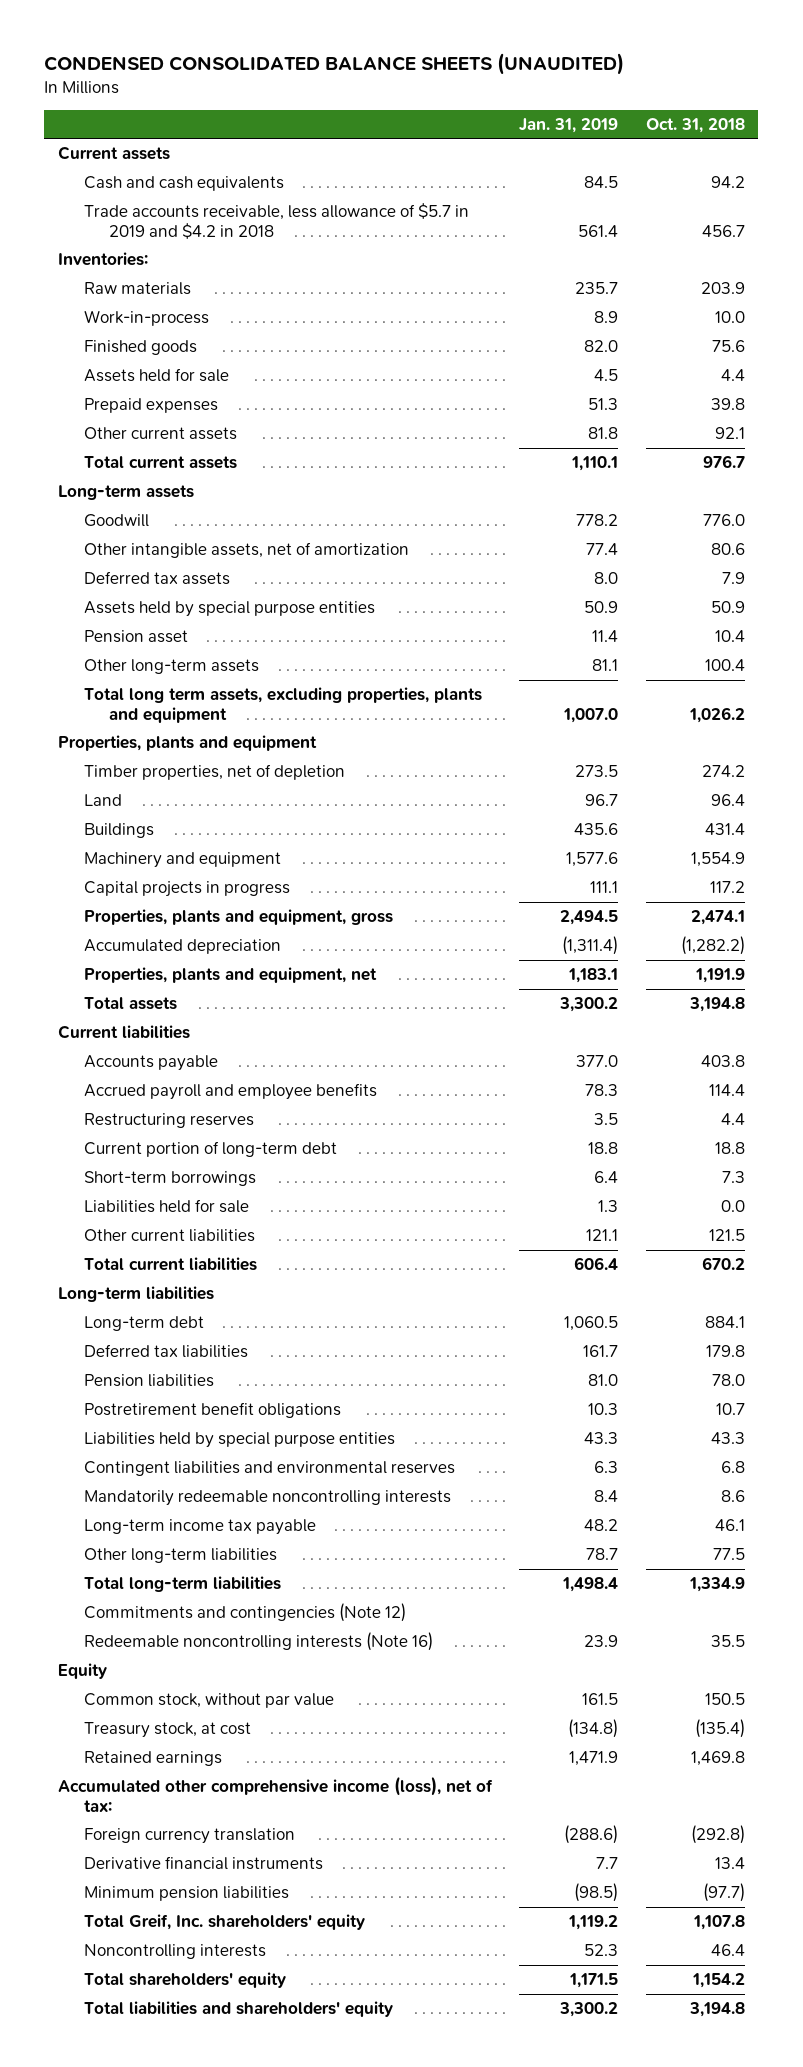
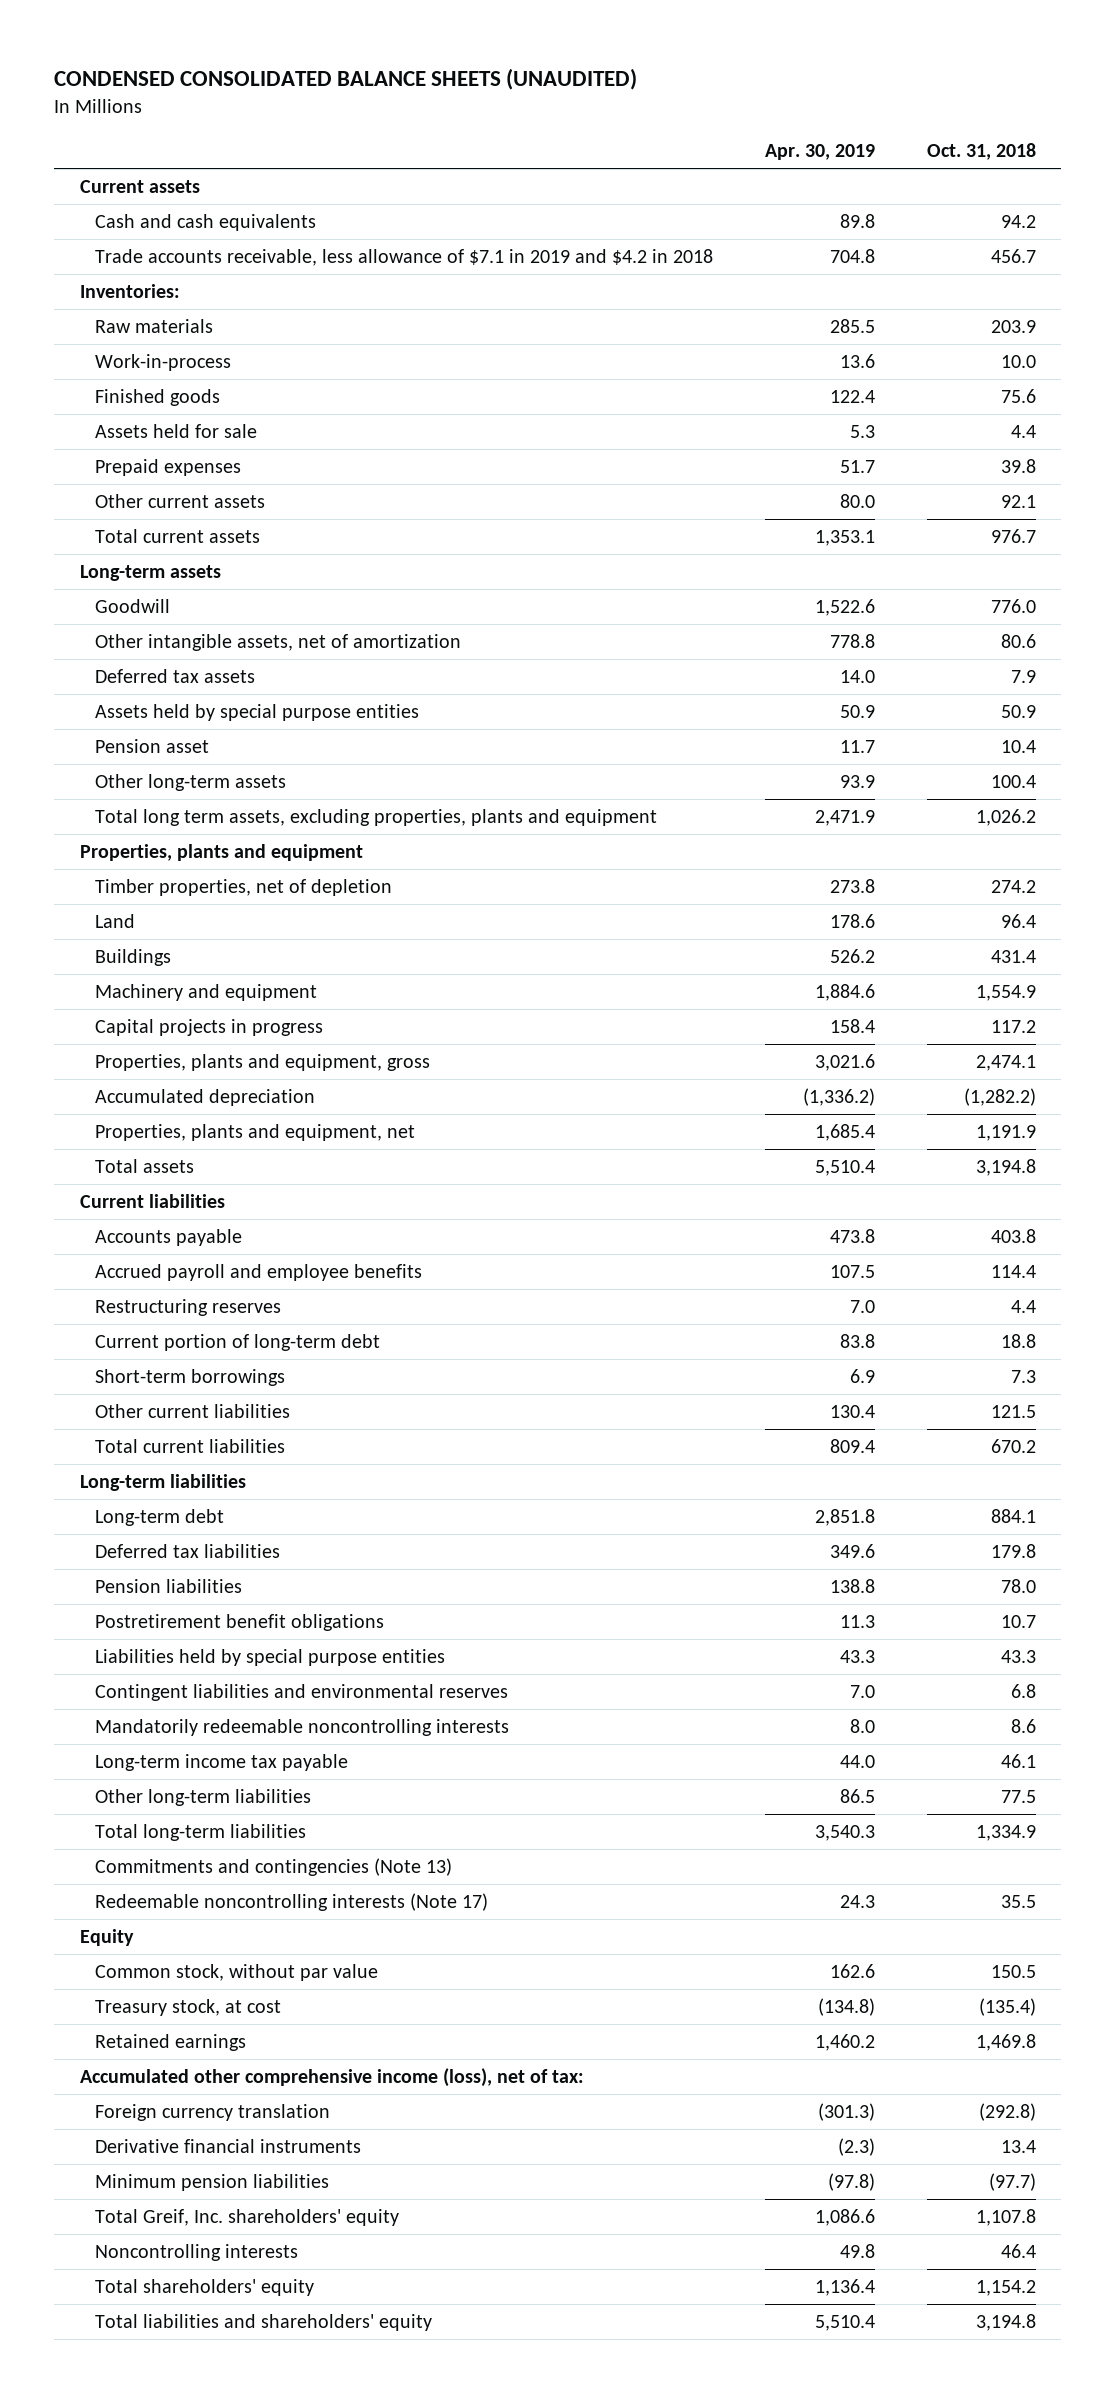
[519,117,619,133] Jan. 31, 2019 -> none
none -> [764,144,875,161] Apr. 30, 2019
[83,202,469,239] Trade accounts receivable, less allowance of $5.7 in 2019 and $4.2 in 2018 -> [95,249,714,267] Trade accounts receivable, less allowance of $7.1 in 2019 and $4.2 in 2018
[83,1198,249,1213] Liabilities held for sale -> none
[83,1602,406,1622] Commitments and contingencies (Note 12) -> [95,1858,453,1877] Commitments and contingencies (Note 13)
[83,1631,433,1651] Redeemable noncontrolling interests (Note 16) -> [95,1893,489,1912] Redeemable noncontrolling interests (Note 17)

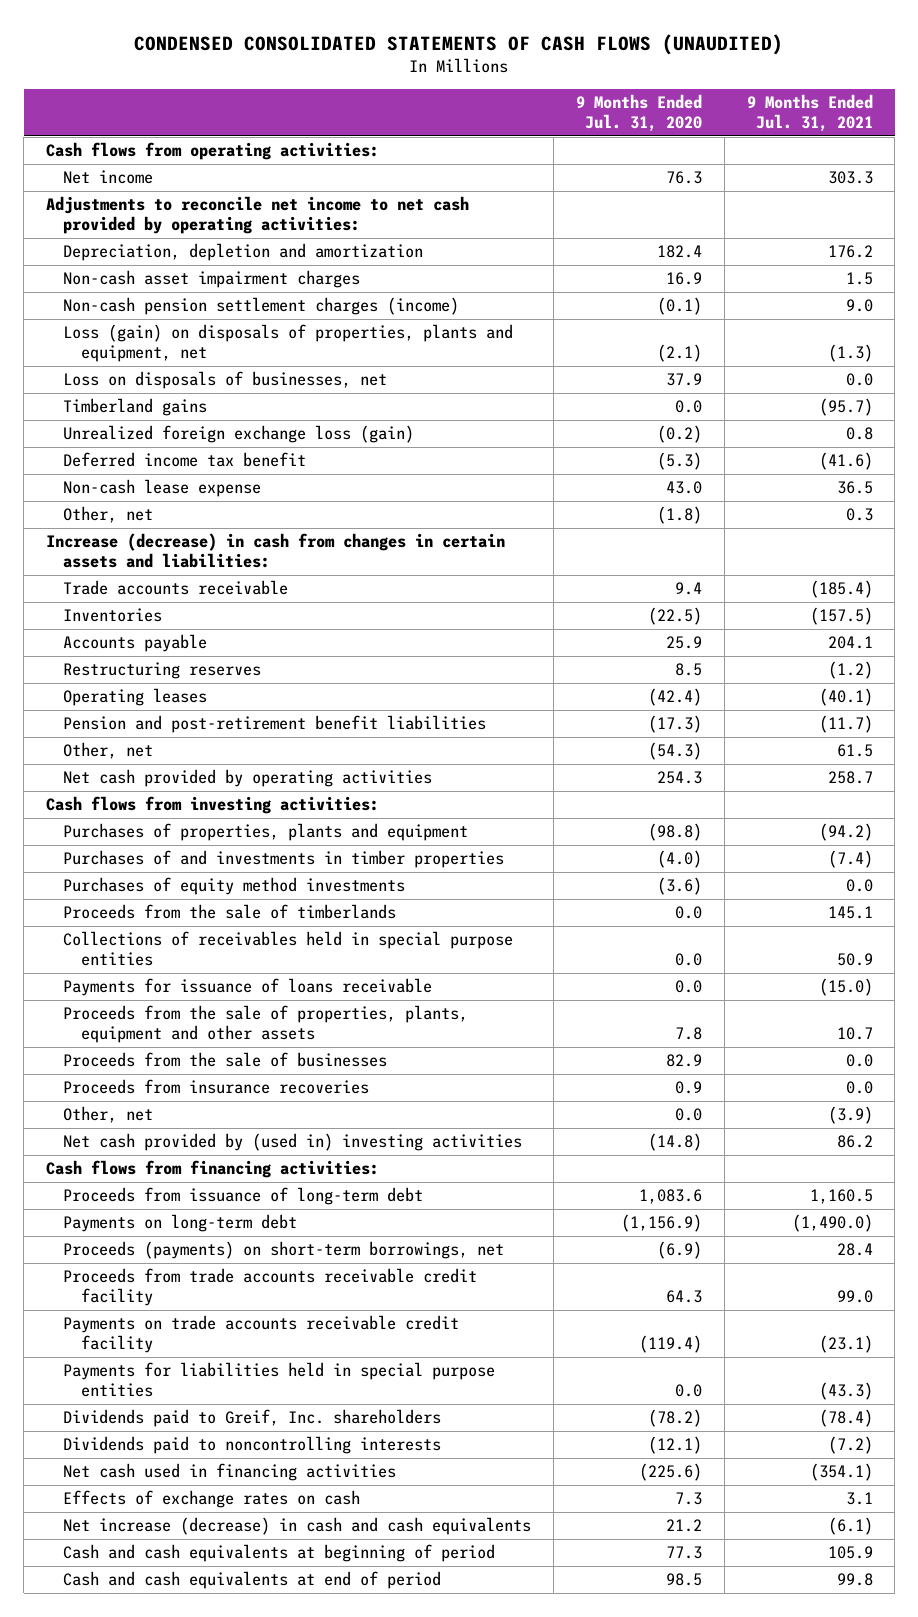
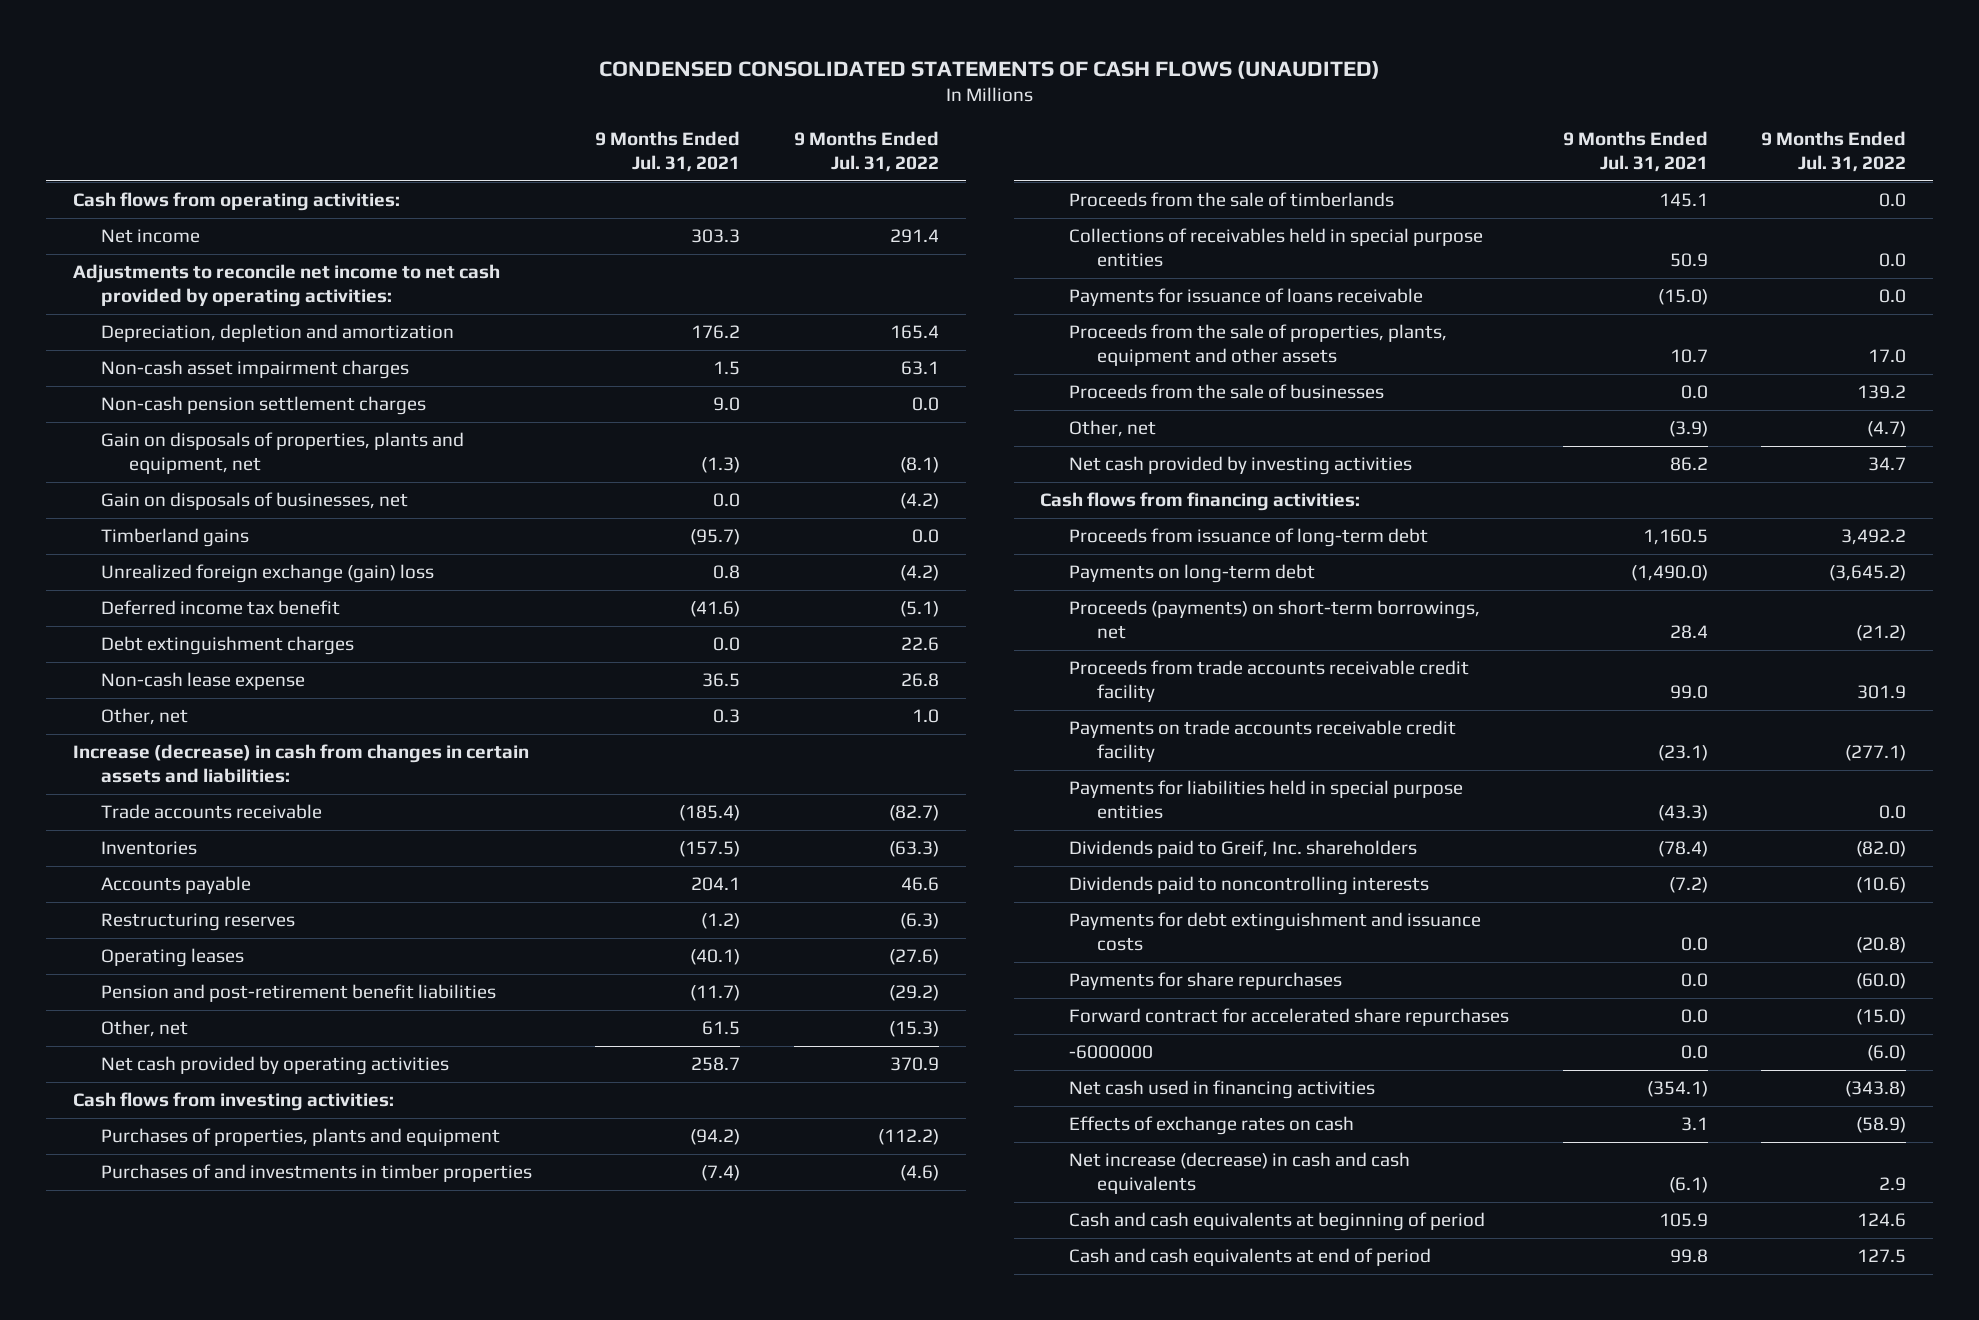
[575,94,702,133] 9 Months Ended Jul. 31, 2020 -> none
none -> [793,130,939,172] 9 Months Ended Jul. 31, 2022
[63,297,460,316] Non-cash pension settlement charges (income) -> [101,396,427,416] Non-cash pension settlement charges
[63,324,514,363] Loss (gain) on disposals of properties, plants and equipment, net -> [101,432,465,475] Gain on disposals of properties, plants and equipment, net
[63,371,388,390] Loss on disposals of businesses, net -> [101,492,409,511] Gain on disposals of businesses, net
[63,425,415,444] Unrealized foreign exchange loss (gain) -> [101,564,435,584] Unrealized foreign exchange (gain) loss
none -> [101,636,355,656] Debt extinguishment charges
[63,877,406,896] Purchases of equity method investments -> none
[63,1079,370,1095] Proceeds from insurance recoveries -> none
[63,1133,523,1152] Net cash provided by (used in) investing activities -> [1068,456,1412,476] Net cash provided by investing activities
none -> [1068,912,1481,952] Payments for debt extinguishment and issuance costs
none -> [1068,972,1342,991] Payments for share repurchases
none -> [1068,1008,1509,1027] Forward contract for accelerated share repurchases
none -> [1068,1045,1153,1060] -6000000

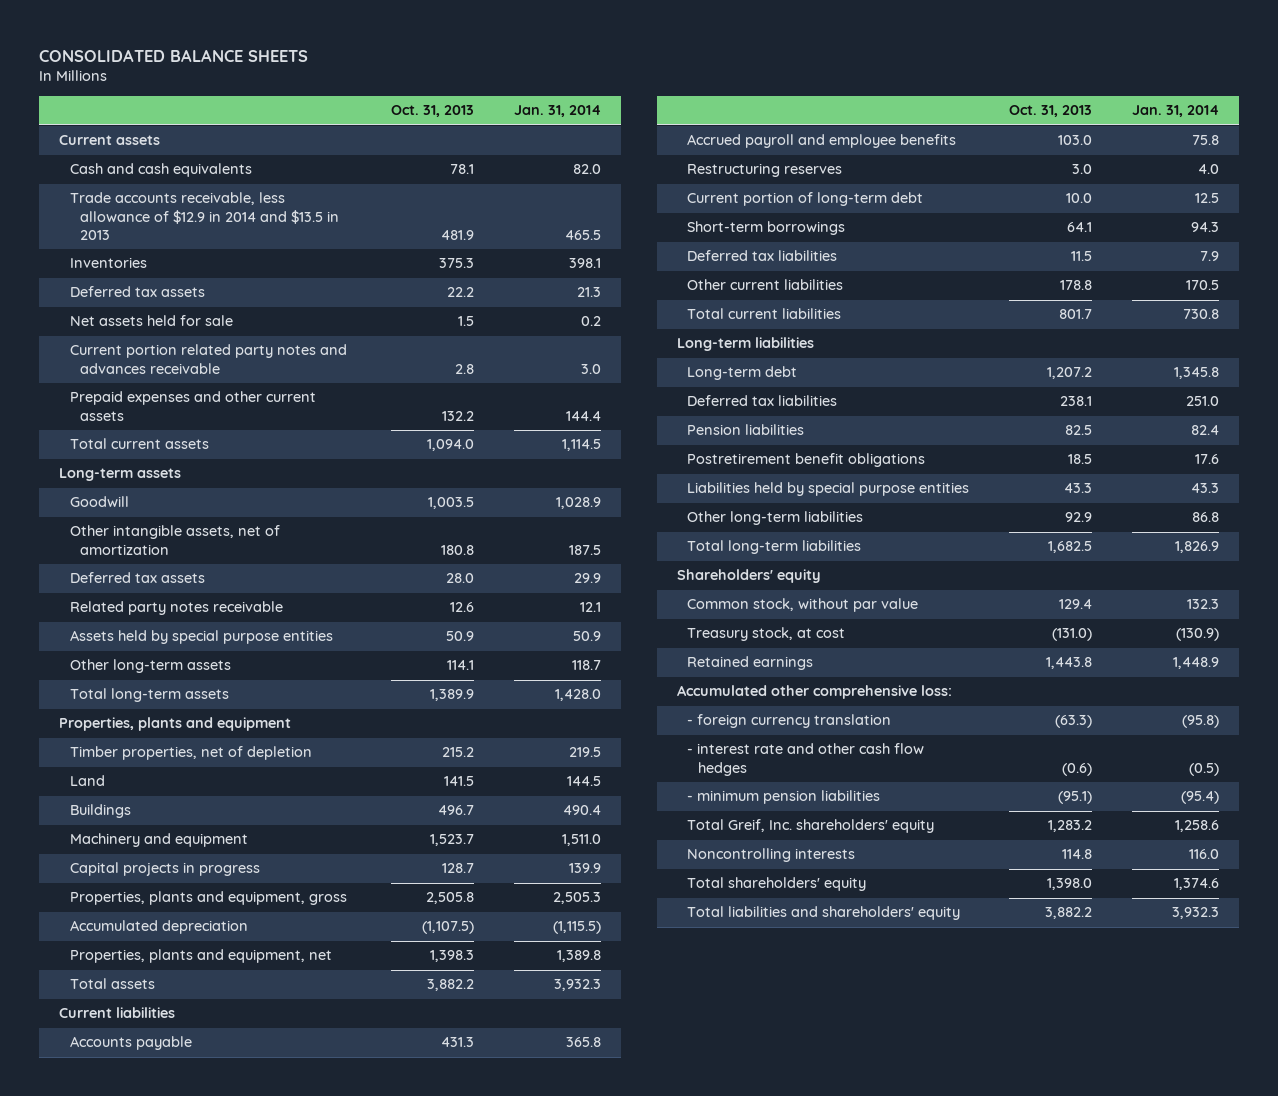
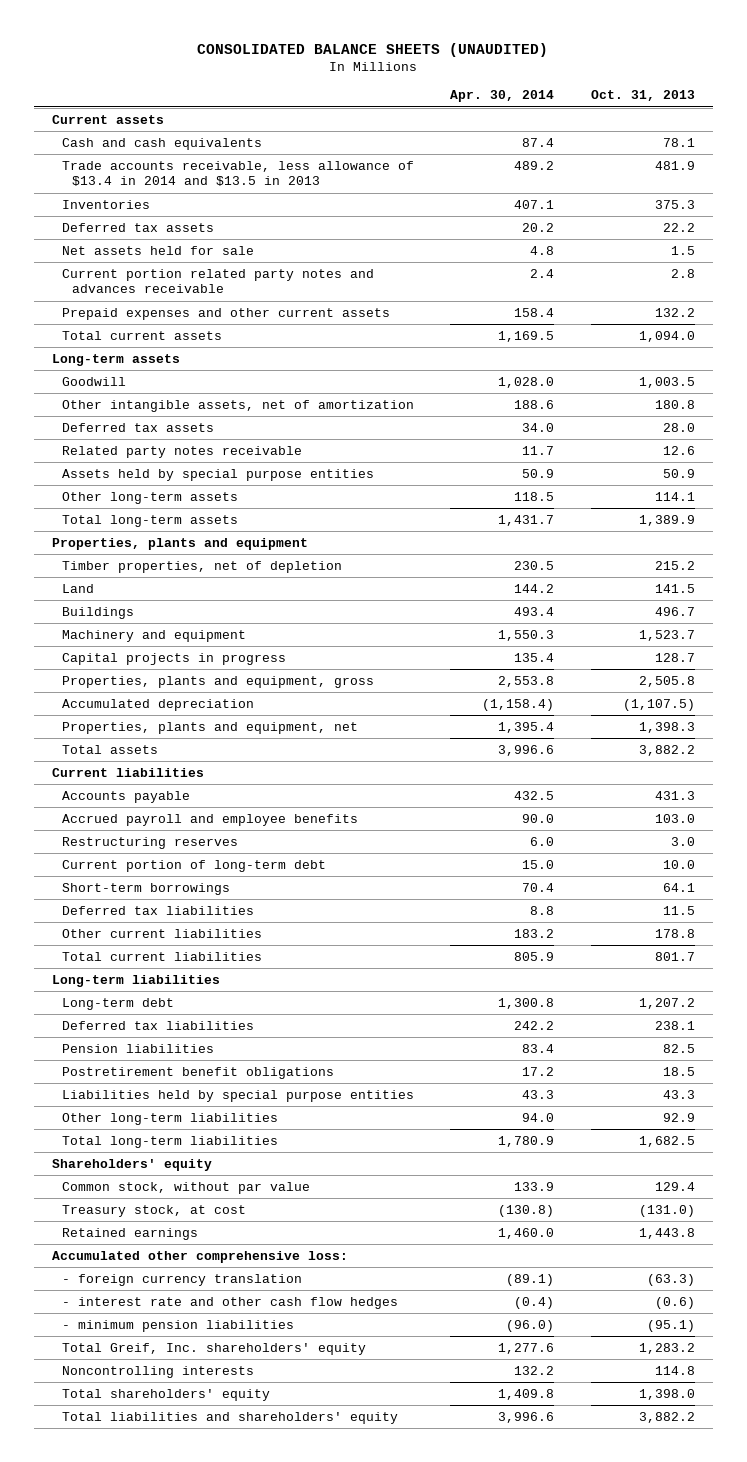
[39,48,309,62] CONSOLIDATED BALANCE SHEETS -> [197,42,549,57] CONSOLIDATED BALANCE SHEETS (UNAUDITED)
[514,105,602,118] Jan. 31, 2014 -> none
none -> [450,90,555,103] Apr. 30, 2014
[69,192,339,240] Trade accounts receivable, less allowance of $12.9 in 2014 and $13.5 in 2013 -> [61,160,414,187] Trade accounts receivable, less allowance of $13.4 in 2014 and $13.5 in 2013

